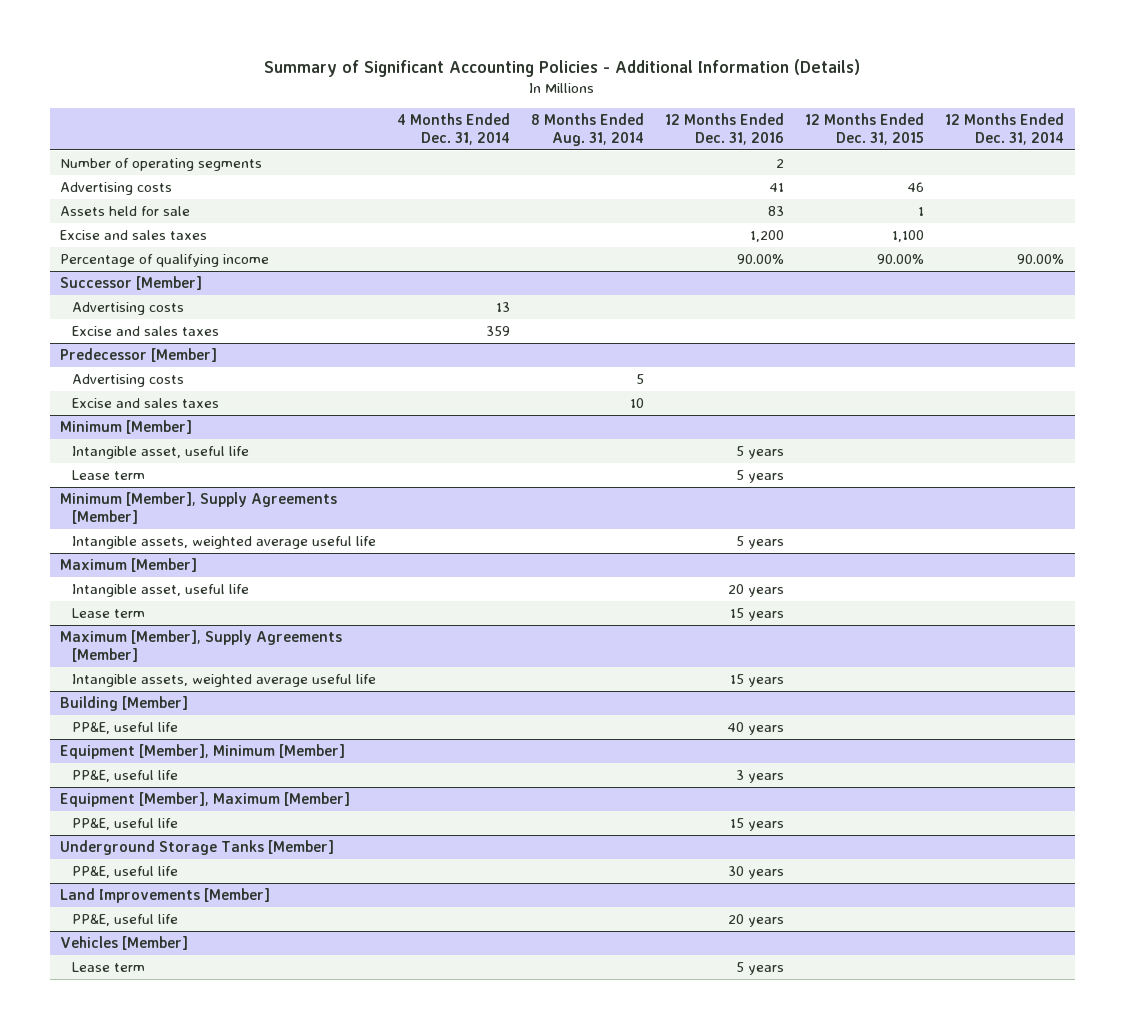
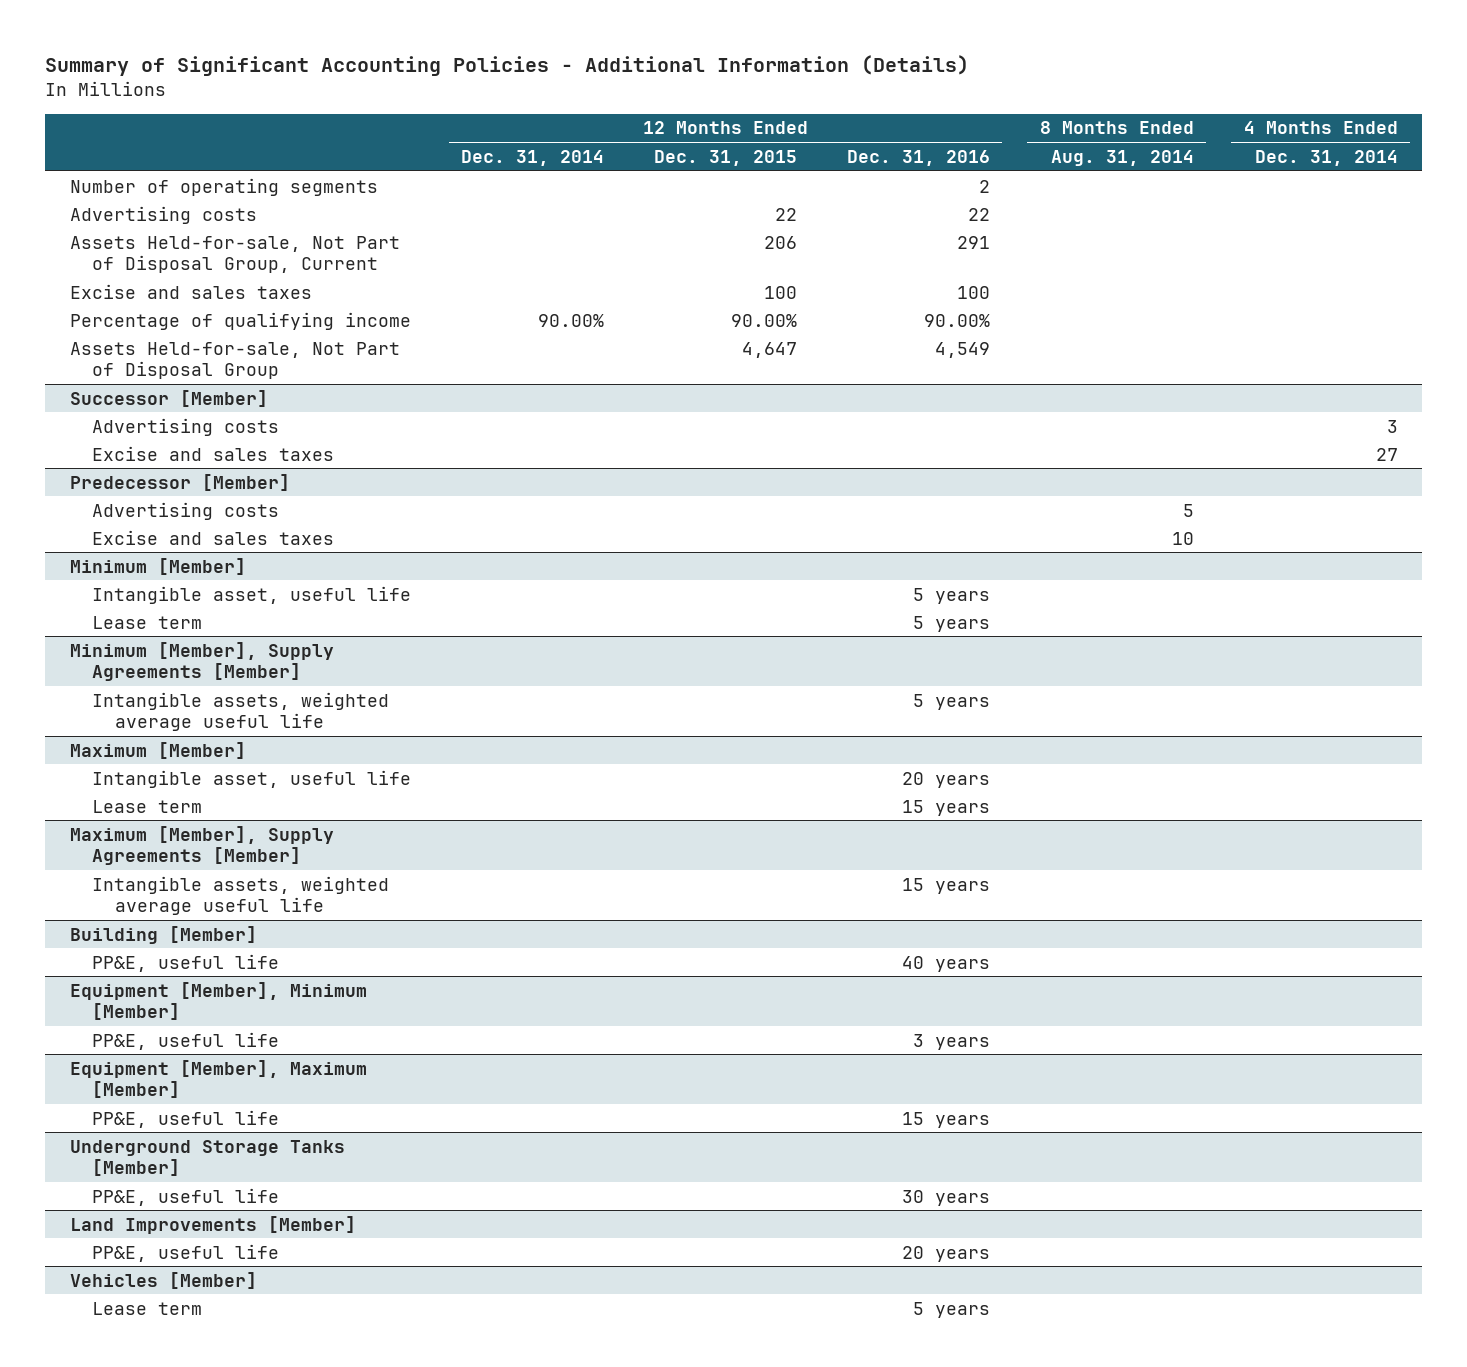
[769,182,785,192] 41 -> [967,207,990,221] 22
[907,181,925,192] 46 -> [775,207,798,221] 22
[60,205,191,216] Assets held for sale -> [69,235,400,274] Assets Held-for-sale, Not Part of Disposal Group, Current
[768,205,785,216] 83 -> [956,235,990,249] 291
[918,206,925,216] 1 -> [764,235,798,249] 206
[750,229,785,242] 1,200 -> [956,285,990,299] 100
[892,229,925,242] 1,100 -> [764,285,798,299] 100
none -> [69,341,400,380] Assets Held-for-sale, Not Part of Disposal Group
[495,301,510,312] 13 -> [1386,419,1398,433] 3
[485,325,510,336] 359 -> [1375,447,1398,461] 27

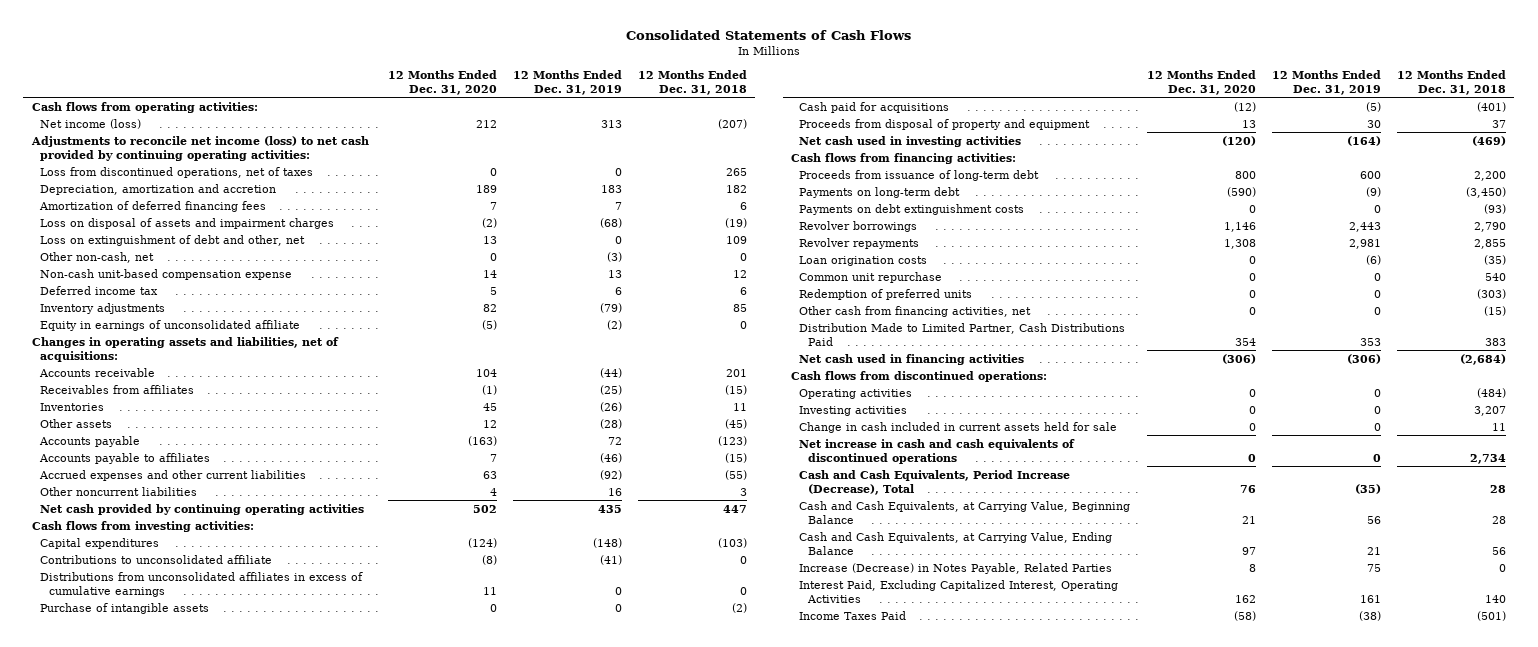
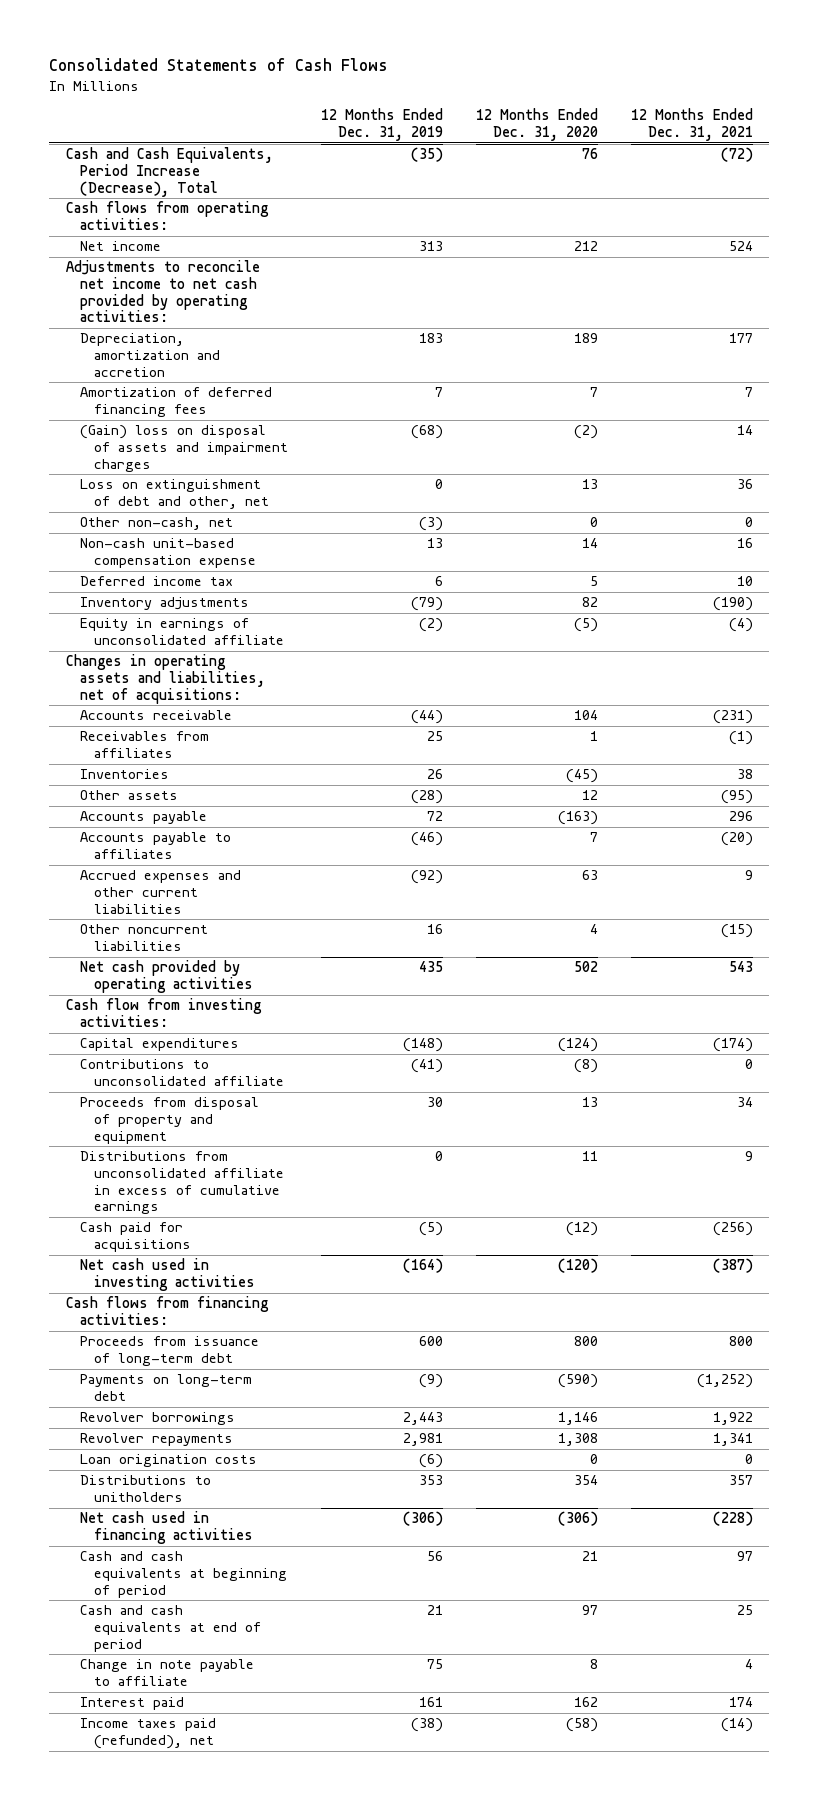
[637,69,747,95] 12 Months Ended Dec. 31, 2018 -> none
none -> [630,108,753,142] 12 Months Ended Dec. 31, 2021
[799,469,1071,495] Cash and Cash Equivalents, Period Increase (Decrease), Total -> [65,147,273,197] Cash and Cash Equivalents, Period Increase (Decrease), Total
[40,166,314,178] Loss from discontinued operations, net of taxes -> none
[40,118,142,129] Net income (loss) -> [79,241,161,252] Net income
[30,135,369,161] Adjustments to reconcile net income (loss) to net cash provided by continuing operating activities: -> [65,260,260,323] Adjustments to reconcile net income to net cash provided by operating activities:
[40,217,335,229] Loss on disposal of assets and impairment charges -> [79,425,289,472] (Gain) loss on disposal of assets and impairment charges
[481,384,497,395] (1) -> [590,731,599,742] 1
[599,384,622,395] (25) -> [427,731,444,742] 25
[482,402,497,411] 45 -> [566,769,599,784] (45)
[599,401,622,412] (26) -> [427,769,444,780] 26
[40,503,365,515] Net cash provided by continuing operating activities -> [79,960,254,994] Net cash provided by operating activities
[31,520,254,532] Cash flows from investing activities: -> [65,998,262,1028] Cash flow from investing activities:
[40,571,364,597] Distributions from unconsolidated affiliates in excess of cumulative earnings -> none
[40,602,210,614] Purchase of intangible assets -> none
none -> [79,1151,285,1215] Distributions from unconsolidated affiliate in excess of cumulative earnings
[799,101,950,113] Cash paid for acquisitions -> [79,1222,192,1253] Cash paid for acquisitions
[799,203,1025,215] Payments on debt extinguishment costs -> none
[799,271,943,283] Common unit repurchase -> none
[799,288,973,300] Redemption of preferred units -> none
[799,305,1032,317] Other cash from financing activities, net -> none
[799,322,1126,346] Distribution Made to Limited Partner, Cash Distributions Paid -> [79,1475,211,1503] Distributions to unitholders
[790,370,1047,382] Cash flows from discontinued operations: -> none
[799,388,913,399] Operating activities -> none
[799,405,908,416] Investing activities -> none
[799,421,1118,433] Change in cash included in current assets held for sale -> none
[799,438,1076,464] Net increase in cash and cash equivalents of discontinued operations -> none
[799,500,1131,524] Cash and Cash Equivalents, at Carrying Value, Beginning Balance -> [79,1551,288,1598] Cash and cash equivalents at beginning of period
[799,531,1113,555] Cash and Cash Equivalents, at Carrying Value, Ending Balance -> [79,1605,262,1652] Cash and cash equivalents at end of period
[799,562,1113,574] Increase (Decrease) in Notes Payable, Related Parties -> [79,1659,254,1687] Change in note payable to affiliate
[799,579,1119,603] Interest Paid, Excluding Capitalized Interest, Operating Activities -> [79,1697,184,1711] Interest paid
[799,610,907,620] Income Taxes Paid -> [79,1718,216,1750] Income taxes paid (refunded), net

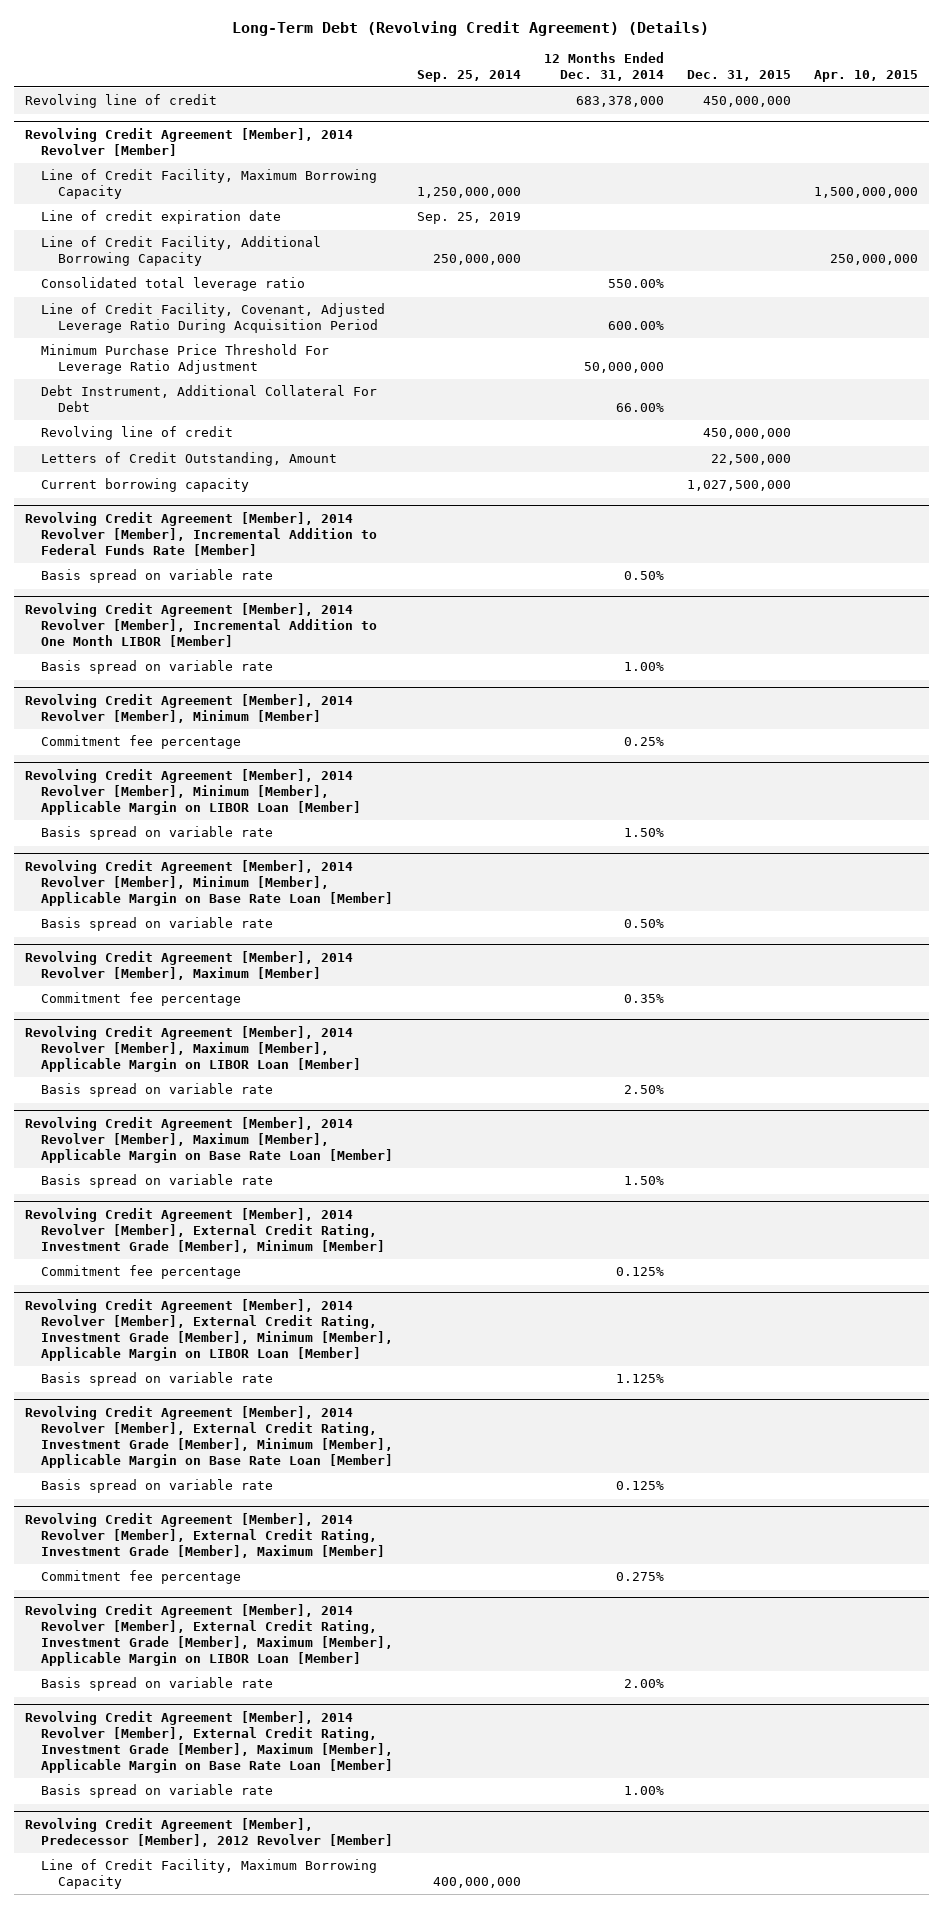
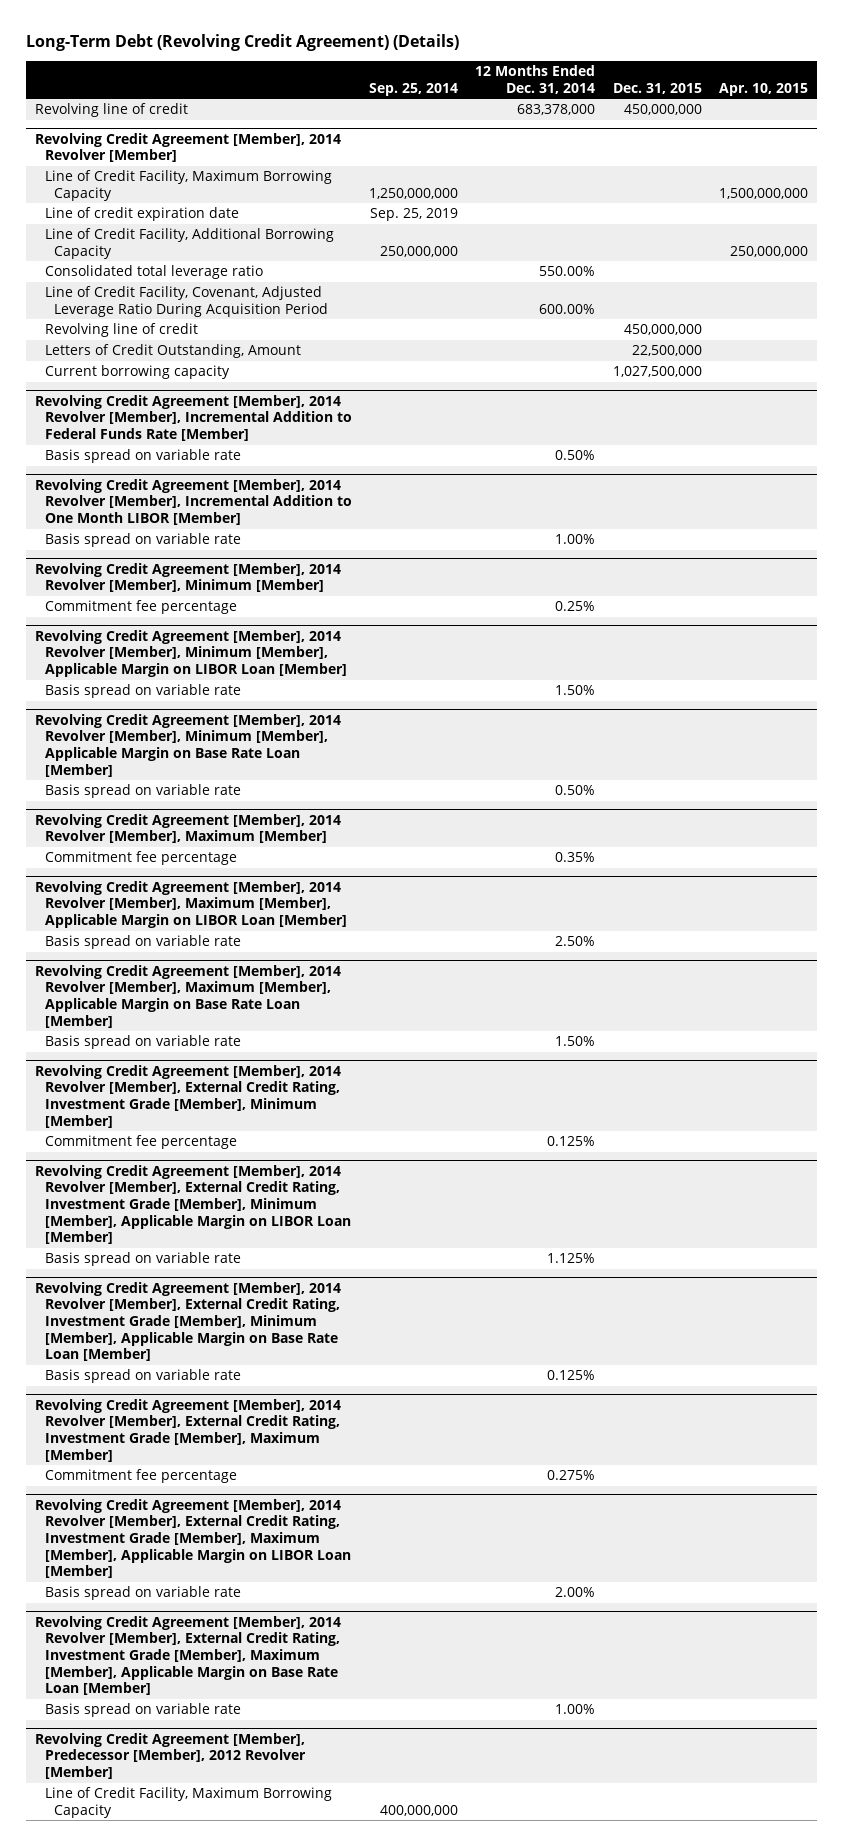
[41,344,330,375] Minimum Purchase Price Threshold For Leverage Ratio Adjustment -> none
[41,385,378,413] Debt Instrument, Additional Collateral For Debt -> none

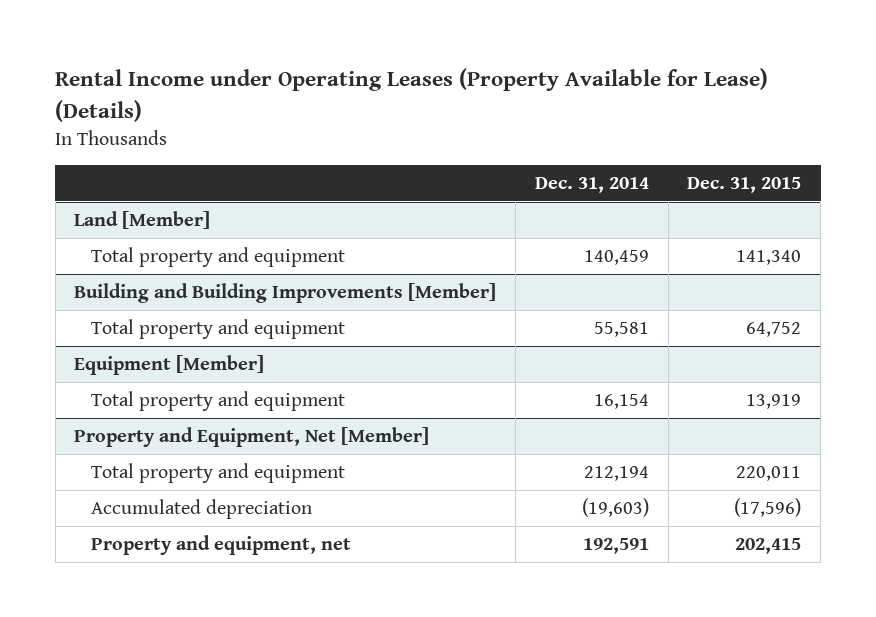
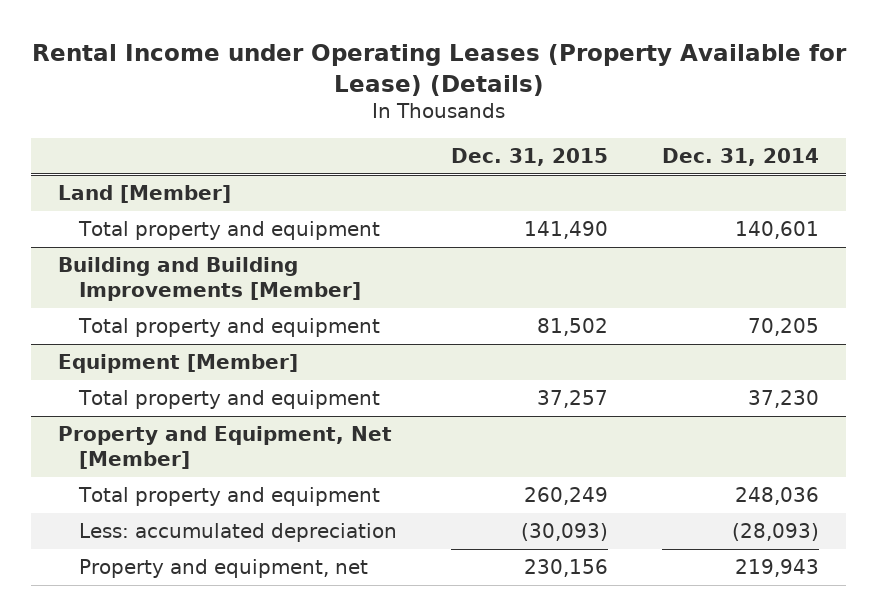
[583,250,649,266] 140,459 -> [735,220,820,239] 140,601
[736,250,802,266] 141,340 -> [523,220,608,239] 141,490
[593,322,649,338] 55,581 -> [748,317,820,336] 70,205
[746,322,802,338] 64,752 -> [536,317,608,336] 81,502
[593,394,649,410] 16,154 -> [748,389,820,408] 37,230
[746,394,802,410] 13,919 -> [536,389,608,408] 37,257
[583,466,649,482] 212,194 -> [735,486,820,505] 248,036
[736,466,802,482] 220,011 -> [523,486,608,505] 260,249
[91,499,313,520] Accumulated depreciation -> [78,522,397,542] Less: accumulated depreciation
[581,498,649,518] (19,603) -> [732,522,820,541] (28,093)
[734,498,802,518] (17,596) -> [520,522,608,541] (30,093)
[582,538,649,555] 192,591 -> [735,558,820,577] 219,943
[735,538,802,555] 202,415 -> [523,558,608,577] 230,156

